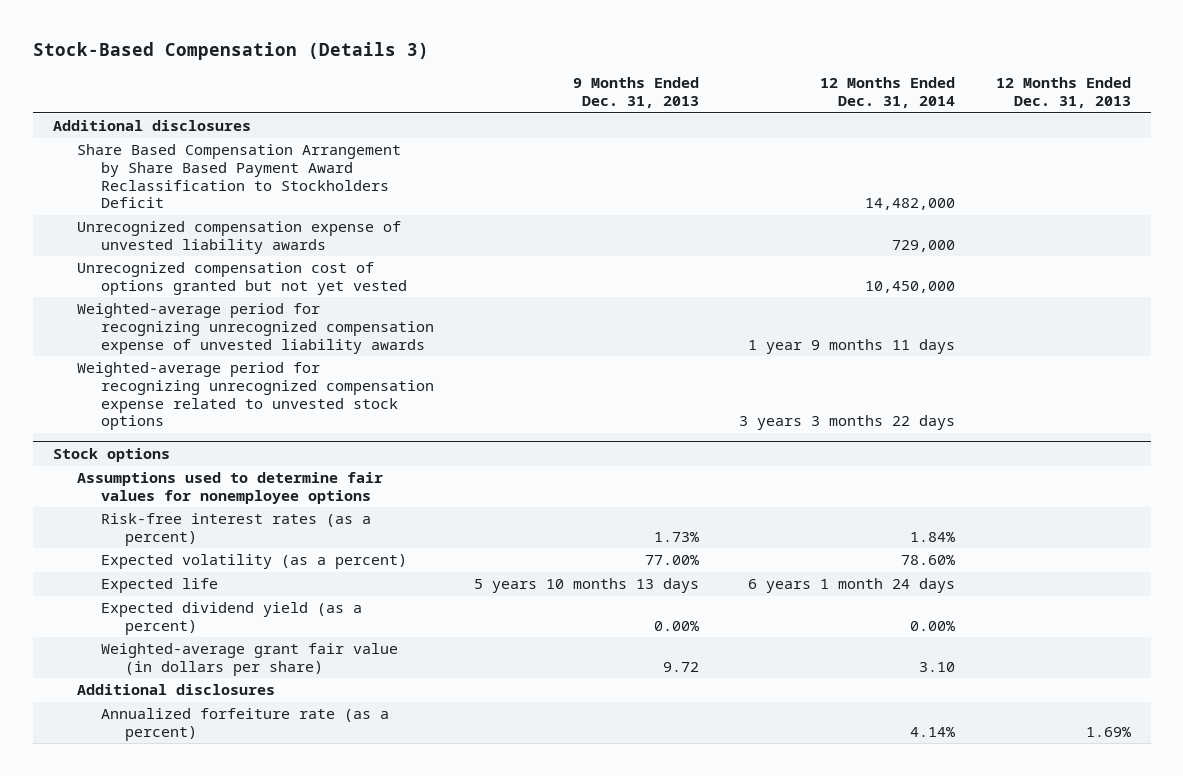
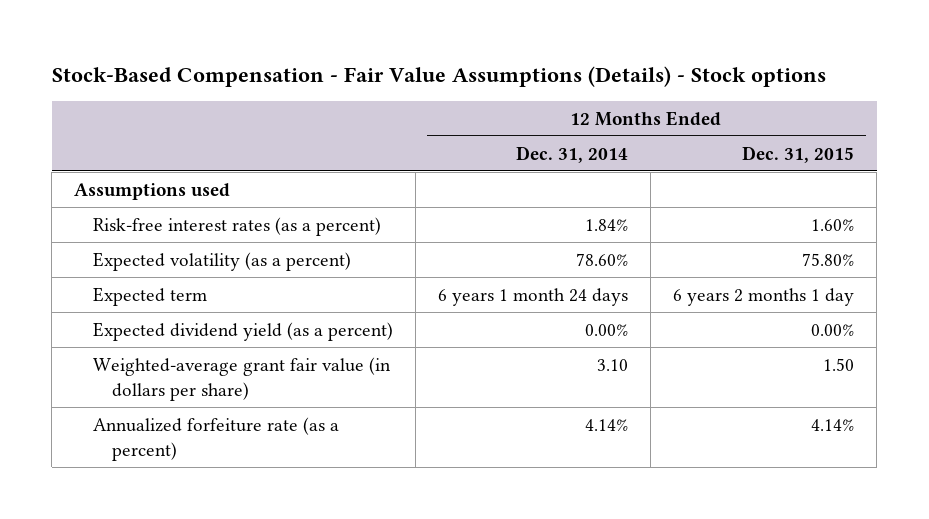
[32,42,429,61] Stock-Based Compensation (Details 3) -> [51,65,826,87] Stock-Based Compensation - Fair Value Assumptions (Details) - Stock options
[573,77,700,109] 9 Months Ended Dec. 31, 2013 -> none
[995,77,1131,109] 12 Months Ended Dec. 31, 2013 -> none
none -> [742,145,855,163] Dec. 31, 2015
[52,120,251,132] Additional disclosures -> none
[76,144,401,209] Share Based Compensation Arrangement by Share Based Payment Award Reclassification to Stockholders Deficit -> none
[76,221,401,254] Unrecognized compensation expense of unvested liability awards -> none
[76,262,407,295] Unrecognized compensation cost of options granted but not yet vested -> none
[76,303,434,354] Weighted-average period for recognizing unrecognized compensation expense of unvested liability awards -> none
[76,362,434,431] Weighted-average period for recognizing unrecognized compensation expense related to unvested stock options -> none
[52,448,170,463] Stock options -> none
[76,472,383,504] Assumptions used to determine fair values for nonemployee options -> [74,182,231,200] Assumptions used
[100,578,218,594] Expected life -> [93,286,208,306] Expected term
[76,684,275,696] Additional disclosures -> none

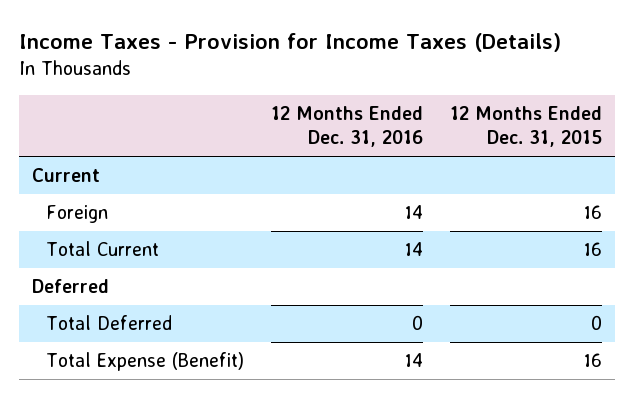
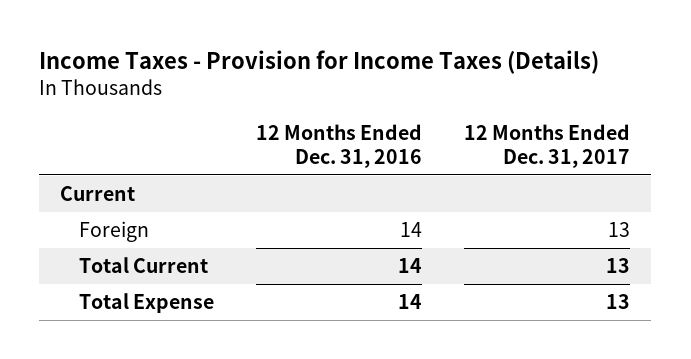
[449,105,602,148] 12 Months Ended Dec. 31, 2015 -> none
none -> [464,123,631,168] 12 Months Ended Dec. 31, 2017
[32,278,110,293] Deferred -> none
[45,314,172,330] Total Deferred -> none
[45,351,244,371] Total Expense (Benefit) -> [78,293,214,314] Total Expense

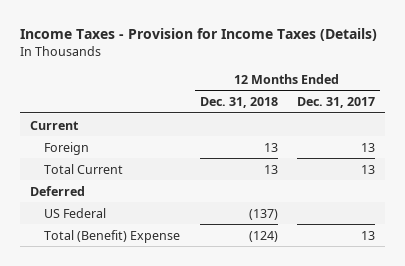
[256,123,423,168] 12 Months Ended Dec. 31, 2016 -> none
none -> [199,97,278,109] Dec. 31, 2018
none -> [30,185,86,196] Deferred
none -> [44,207,107,218] US Federal
[78,293,214,314] Total Expense -> [44,229,181,243] Total (Benefit) Expense

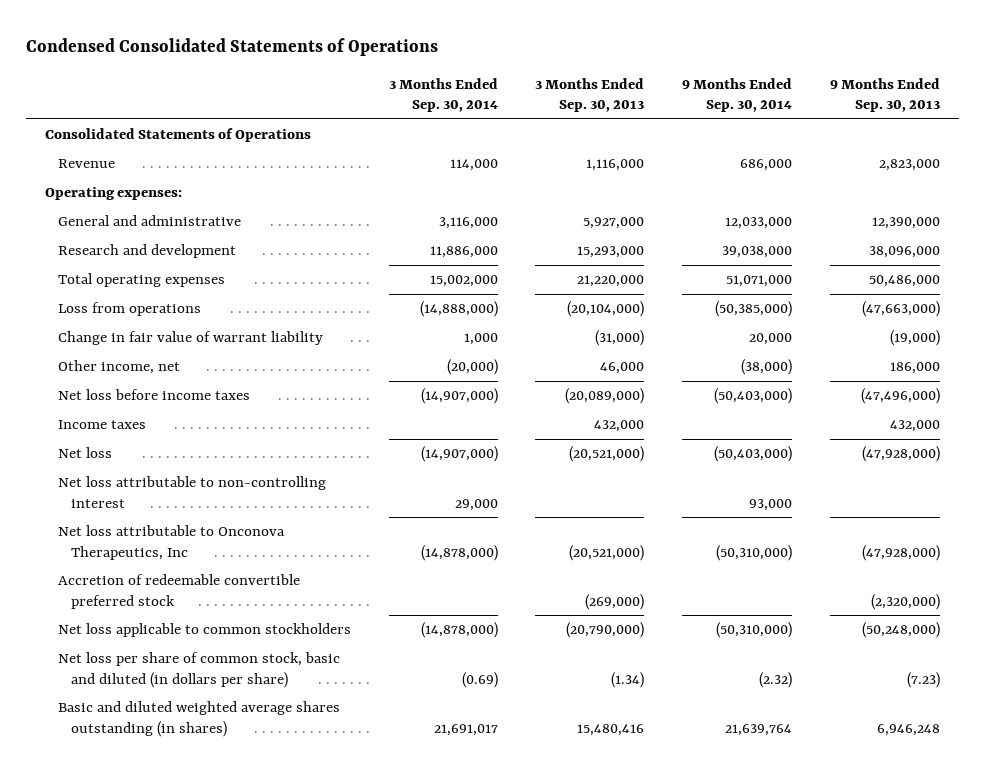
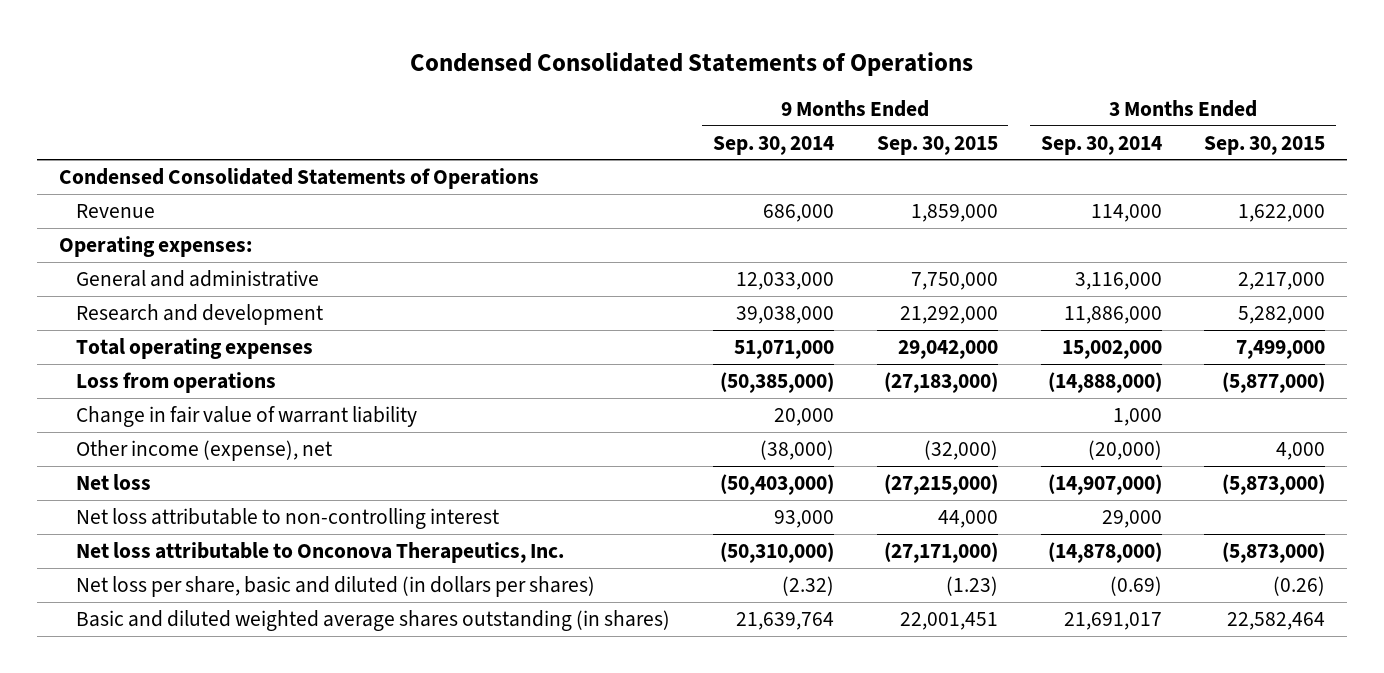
[535,77,645,112] 3 Months Ended Sep. 30, 2013 -> none
[830,77,941,112] 9 Months Ended Sep. 30, 2013 -> none
none -> [876,135,998,155] Sep. 30, 2015
none -> [1204,135,1326,155] Sep. 30, 2015
[44,128,311,143] Consolidated Statements of Operations -> [58,167,539,189] Condensed Consolidated Statements of Operations
[57,389,250,401] Net loss before income taxes -> none
[57,420,146,430] Income taxes -> none
[57,360,180,375] Other income, net -> [75,439,332,461] Other income (expense), net
[57,574,300,609] Accretion of redeemable convertible preferred stock -> none
[57,623,351,638] Net loss applicable to common stockholders -> none
[57,525,285,560] Net loss attributable to Onconova Therapeutics, Inc -> [75,541,564,563] Net loss attributable to Onconova Therapeutics, Inc.
[57,652,340,688] Net loss per share of common stock, basic and diluted (in dollars per share) -> [75,575,595,597] Net loss per share, basic and diluted (in dollars per shares)

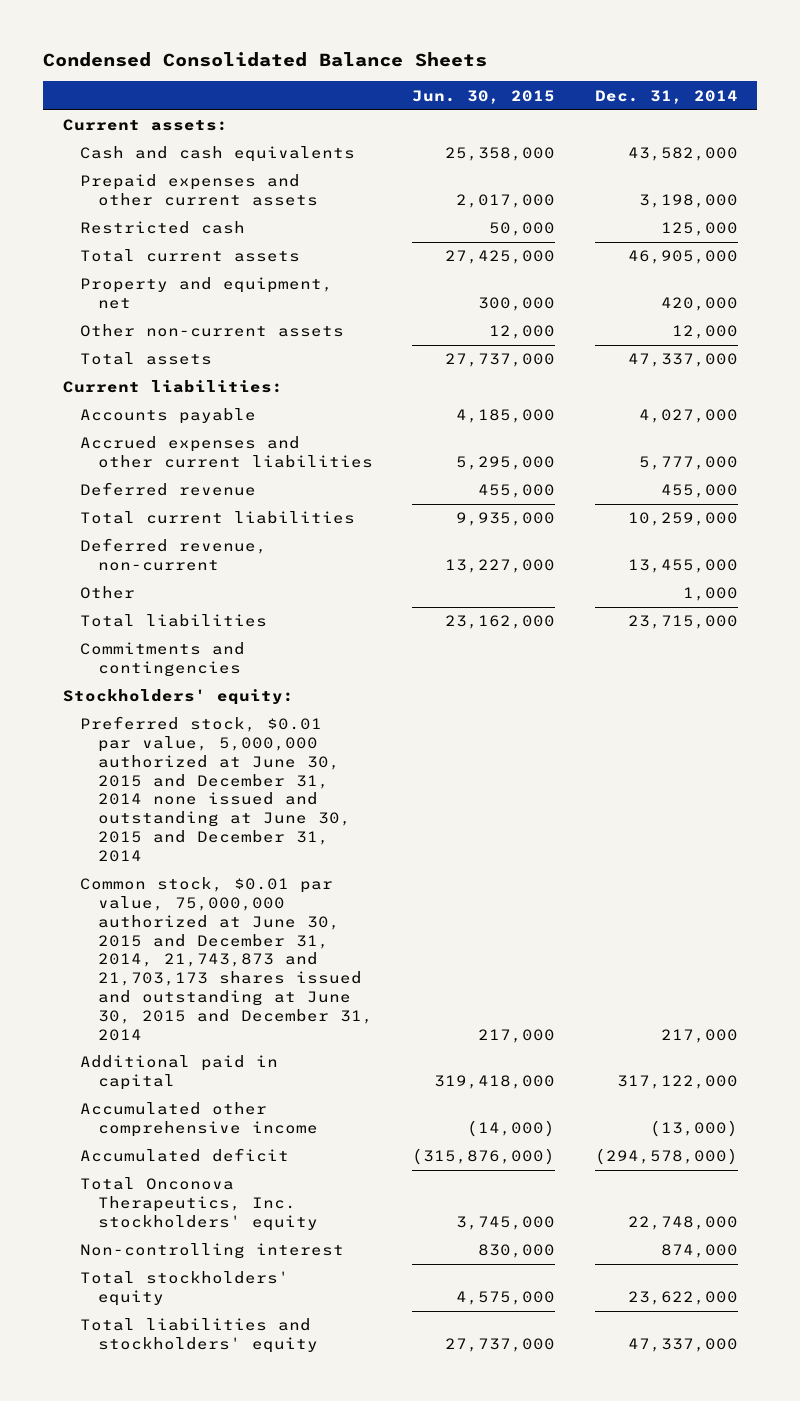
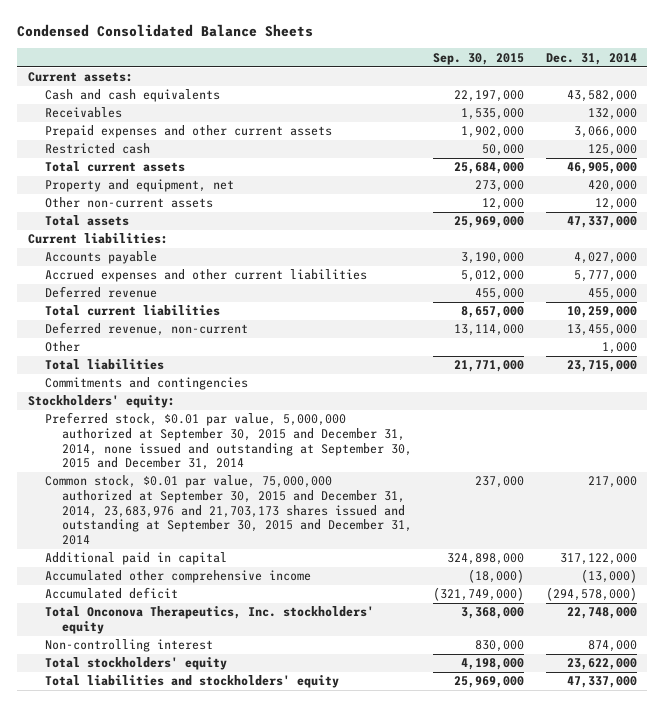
[412,89,556,104] Jun. 30, 2015 -> none
none -> [433,52,525,65] Sep. 30, 2015
none -> [44,107,122,119] Receivables
[638,194,738,209] 3,198,000 -> [573,126,637,139] 3,066,000
[80,716,351,862] Preferred stock, $0.01 par value, 5,000,000 authorized at June 30, 2015 and December 31, 2014 none issued and outstanding at June 30, 2015 and December 31, 2014 -> [44,412,412,471] Preferred stock, $0.01 par value, 5,000,000 authorized at September 30, 2015 and December 31, 2014, none issued and outstanding at September 30, 2015 and December 31, 2014
[80,877,373,1041] Common stock, $0.01 par value, 75,000,000 authorized at June 30, 2015 and December 31, 2014, 21,743,873 and 21,703,173 shares issued and outstanding at June 30, 2015 and December 31, 2014 -> [44,475,412,545] Common stock, $0.01 par value, 75,000,000 authorized at September 30, 2015 and December 31, 2014, 23,683,976 and 21,703,173 shares issued and outstanding at September 30, 2015 and December 31, 2014

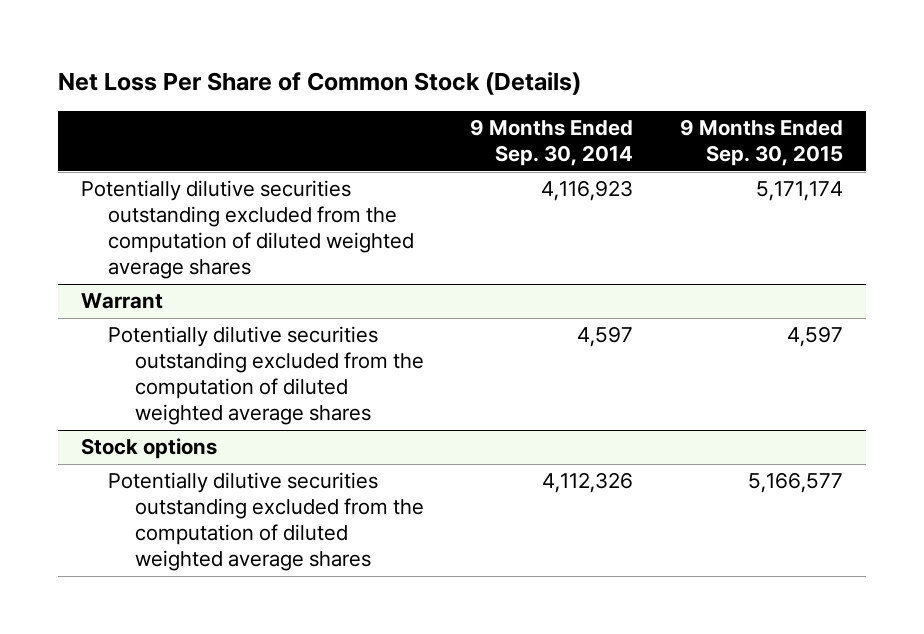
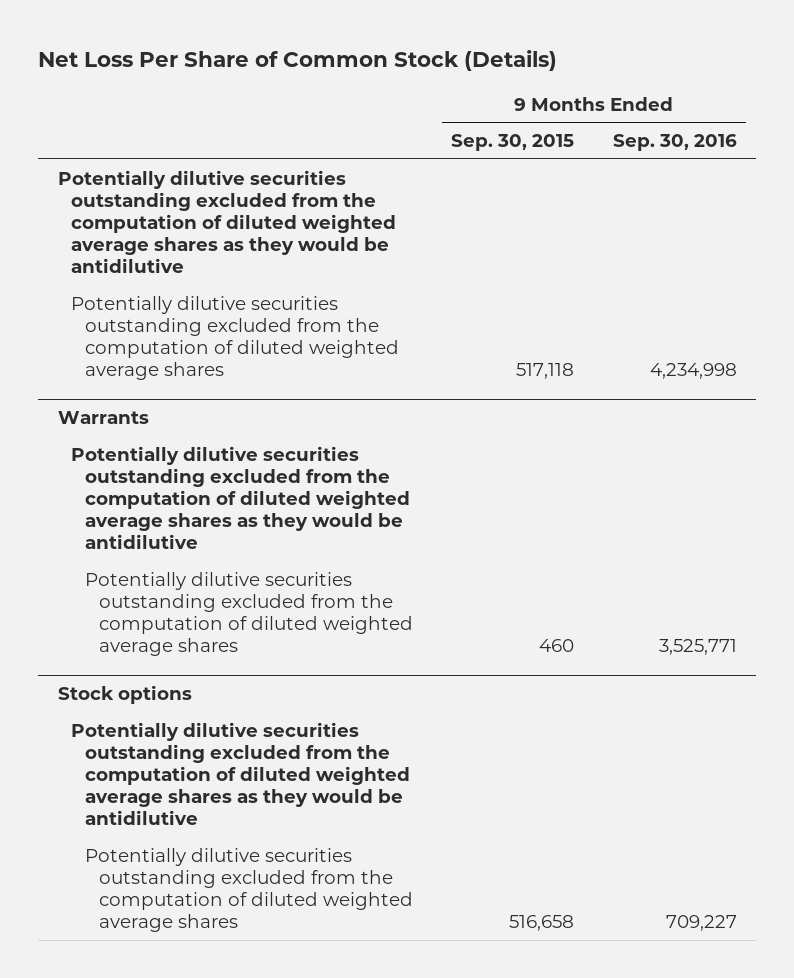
[470,119,634,167] 9 Months Ended Sep. 30, 2014 -> none
none -> [612,134,737,152] Sep. 30, 2016
none -> [57,169,397,274] Potentially dilutive securities outstanding excluded from the computation of diluted weighted average shares as they would be antidilutive
[756,181,844,202] 5,171,174 -> [516,363,575,380] 517,118
[81,293,164,310] Warrant -> [57,410,149,424] Warrants
none -> [71,445,411,550] Potentially dilutive securities outstanding excluded from the computation of diluted weighted average shares as they would be antidilutive
[787,326,844,348] 4,597 -> [539,639,575,653] 460
none -> [71,721,411,826] Potentially dilutive securities outstanding excluded from the computation of diluted weighted average shares as they would be antidilutive
[748,472,844,494] 5,166,577 -> [509,915,575,932] 516,658

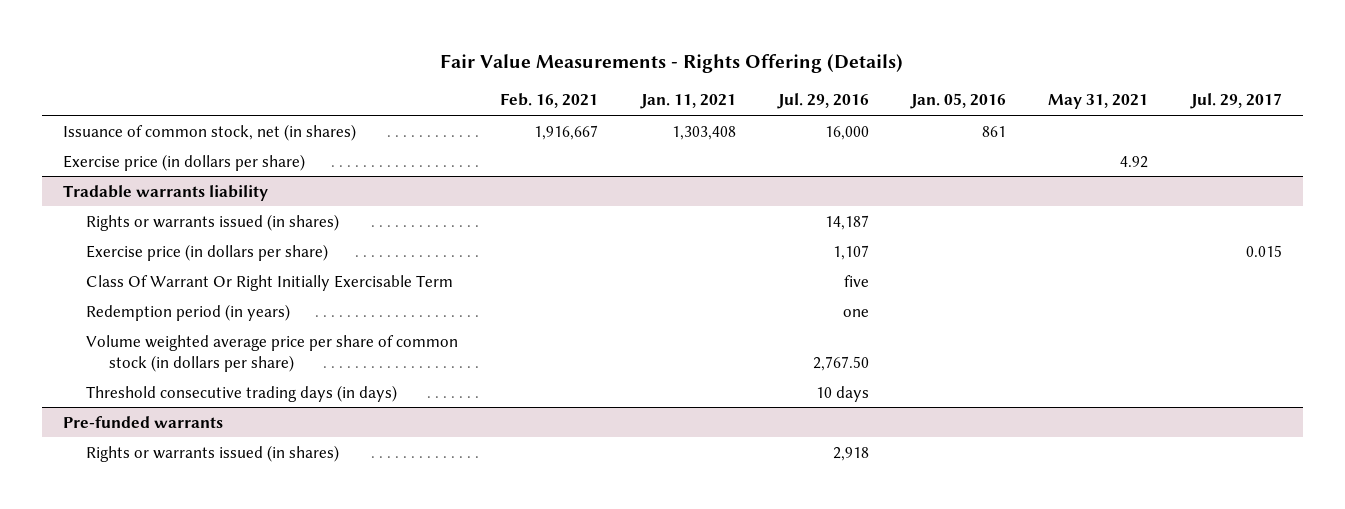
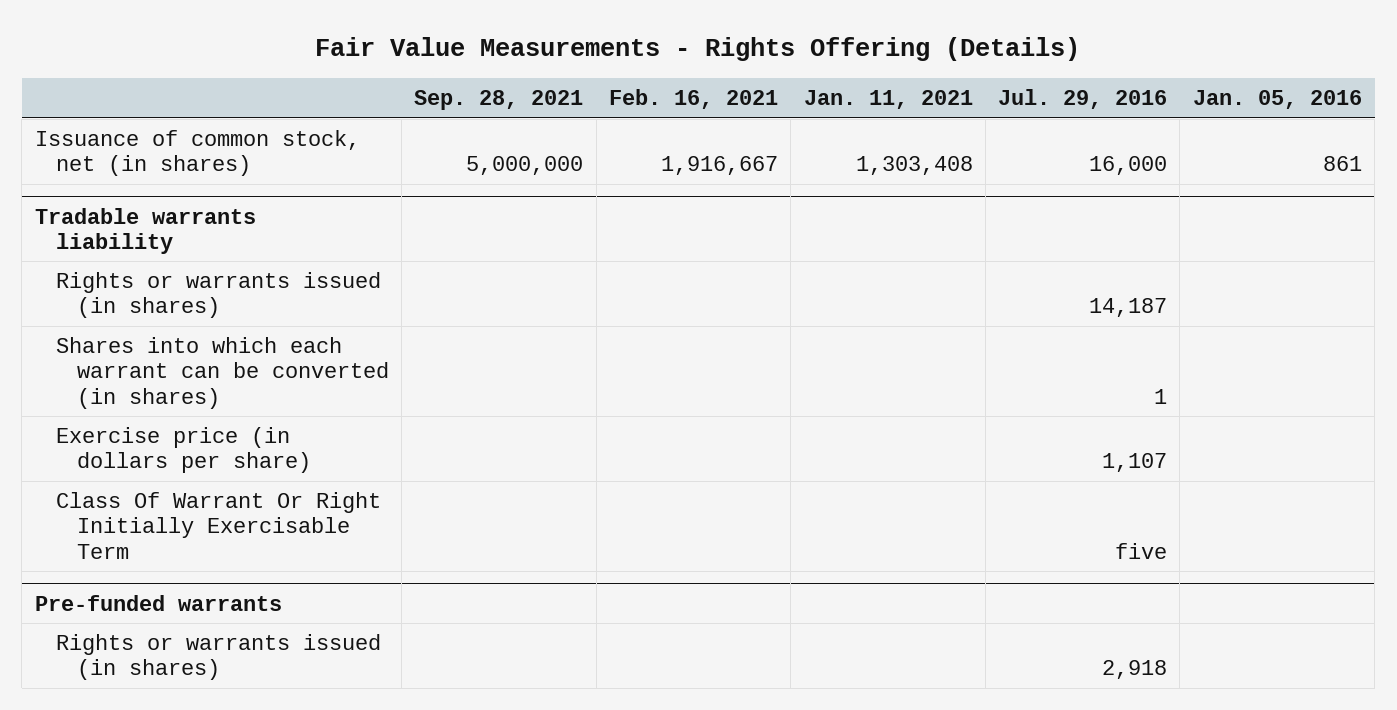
[1048,94,1149,110] May 31, 2021 -> none
[1189,93,1282,110] Jul. 29, 2017 -> none
none -> [414,90,584,111] Sep. 28, 2021
[62,153,305,171] Exercise price (in dollars per share) -> none
none -> [55,336,389,409] Shares into which each warrant can be converted (in shares)
[85,303,290,321] Redemption period (in years) -> none
[85,334,458,372] Volume weighted average price per share of common stock (in dollars per share) -> none
[85,384,397,402] Threshold consecutive trading days (in days) -> none

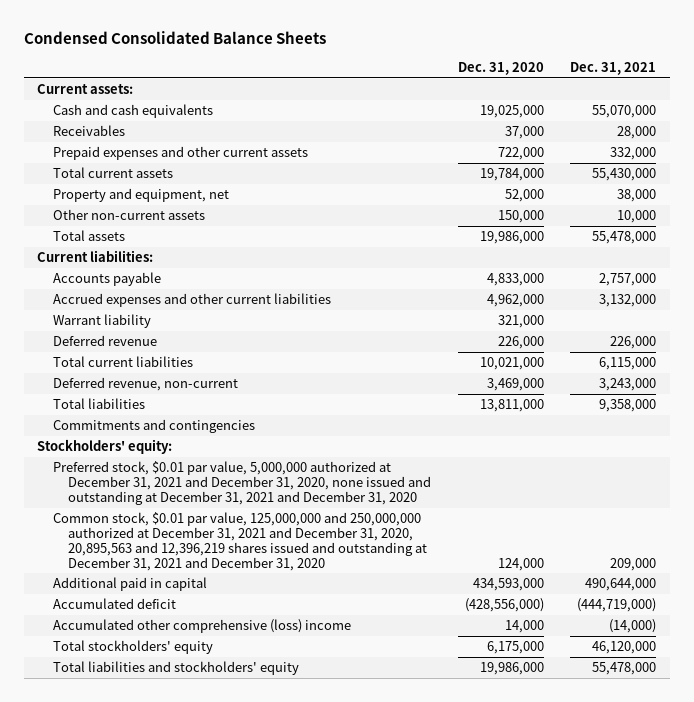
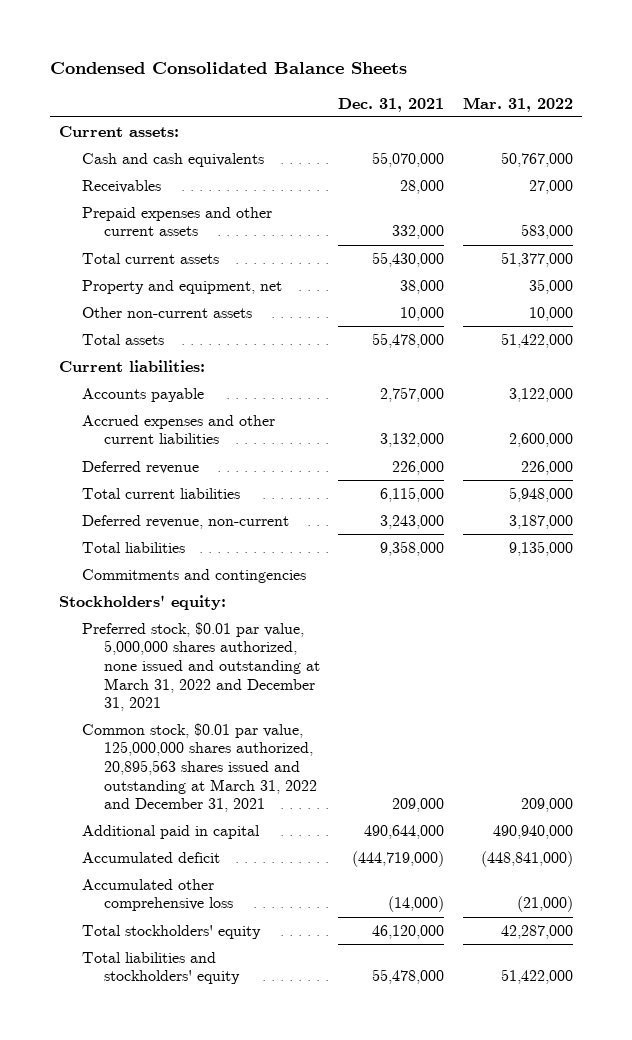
[457,62,544,76] Dec. 31, 2020 -> none
none -> [462,96,573,112] Mar. 31, 2022
[52,314,151,329] Warrant liability -> none
[52,461,431,505] Preferred stock, $0.01 par value, 5,000,000 authorized at December 31, 2021 and December 31, 2020, none issued and outstanding at December 31, 2021 and December 31, 2020 -> [81,621,320,712] Preferred stock, $0.01 par value, 5,000,000 shares authorized, none issued and outstanding at March 31, 2022 and December 31, 2021
[52,512,427,571] Common stock, $0.01 par value, 125,000,000 and 250,000,000 authorized at December 31, 2021 and December 31, 2020, 20,895,563 and 12,396,219 shares issued and outstanding at December 31, 2021 and December 31, 2020 -> [81,722,317,813] Common stock, $0.01 par value, 125,000,000 shares authorized, 20,895,563 shares issued and outstanding at March 31, 2022 and December 31, 2021
[52,619,351,634] Accumulated other comprehensive (loss) income -> [81,878,233,912] Accumulated other comprehensive loss

